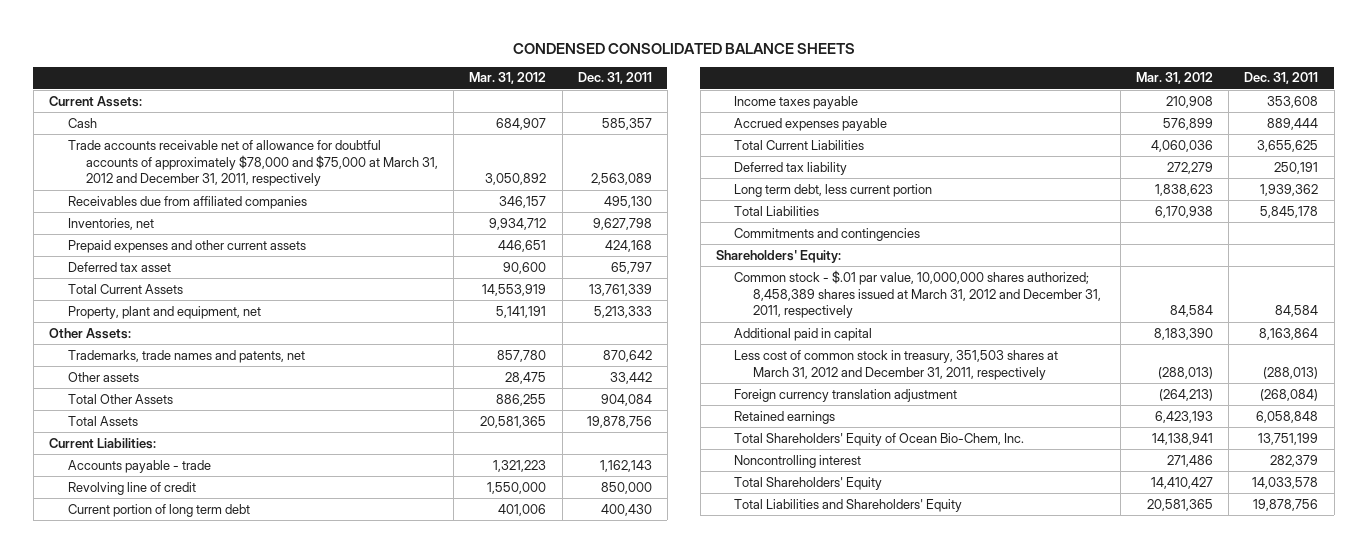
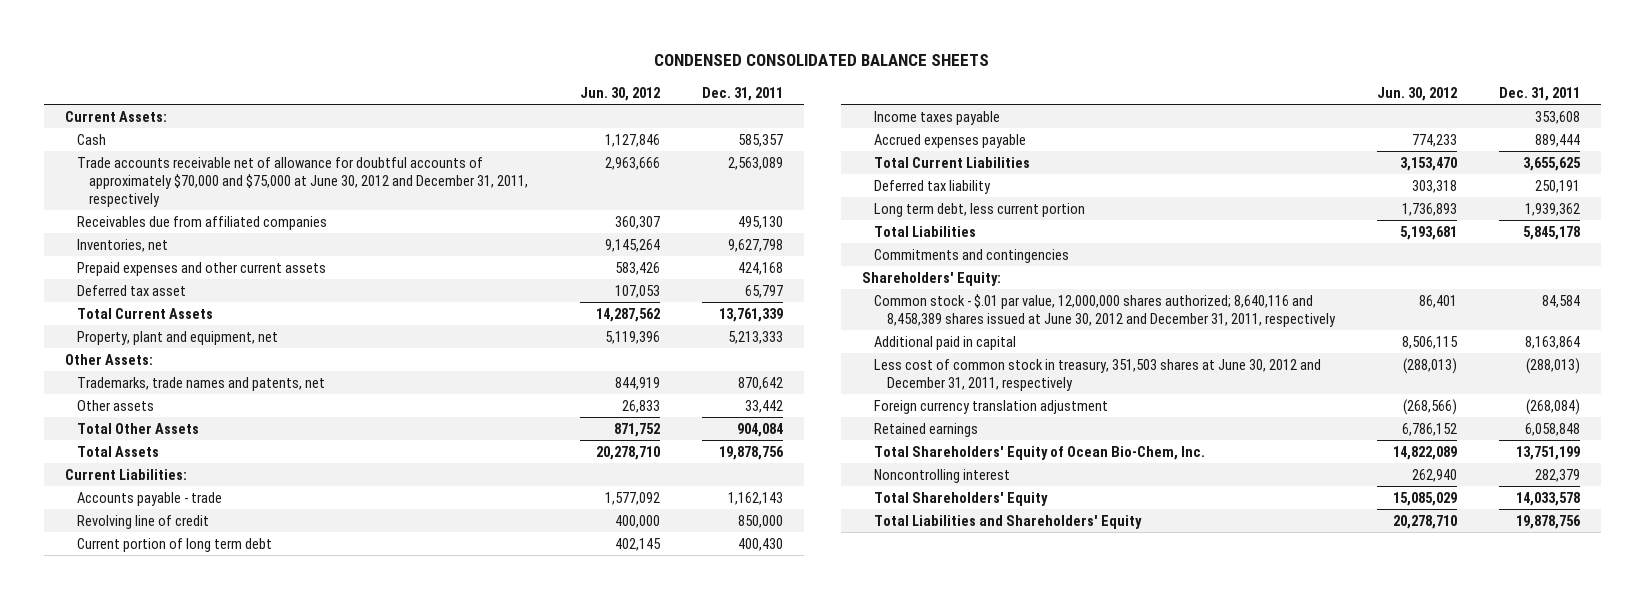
[469,72,547,85] Mar. 31, 2012 -> none
none -> [579,87,660,102] Jun. 30, 2012
[67,139,439,187] Trade accounts receivable net of allowance for doubtful accounts of approximately $78,000 and $75,000 at March 31, 2012 and December 31, 2011, respectively -> [77,156,529,207] Trade accounts receivable net of allowance for doubtful accounts of approximately $70,000 and $75,000 at June 30, 2012 and December 31, 2011, respectively
[734,269,1102,319] Common stock - $.01 par value, 10,000,000 shares authorized; 8,458,389 shares issued at March 31, 2012 and December 31, 2011, respectively -> [874,293,1336,327] Common stock - $.01 par value, 12,000,000 shares authorized; 8,640,116 and 8,458,389 shares issued at June 30, 2012 and December 31, 2011, respectively
[734,349,1059,380] Less cost of common stock in treasury, 351,503 shares at March 31, 2012 and December 31, 2011, respectively -> [874,358,1322,391] Less cost of common stock in treasury, 351,503 shares at June 30, 2012 and December 31, 2011, respectively

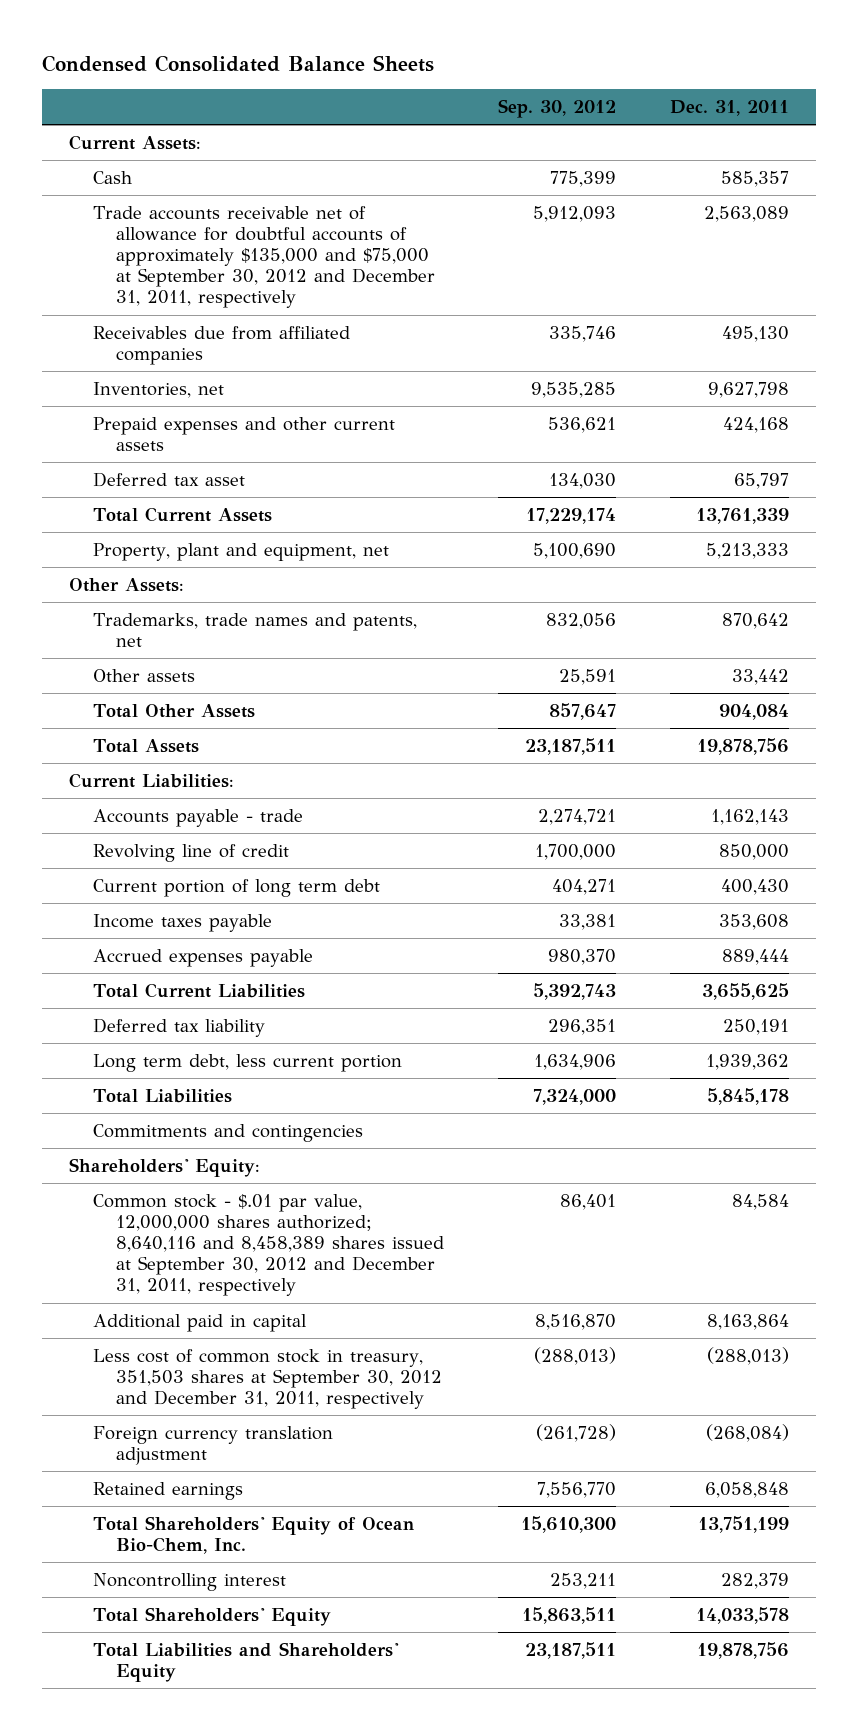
[654,54,990,67] CONDENSED CONSOLIDATED BALANCE SHEETS -> [42,54,435,72] Condensed Consolidated Balance Sheets
[579,87,660,102] Jun. 30, 2012 -> none
none -> [497,99,616,119] Sep. 30, 2012
[77,156,529,207] Trade accounts receivable net of allowance for doubtful accounts of approximately $70,000 and $75,000 at June 30, 2012 and December 31, 2011, respectively -> [92,205,436,309] Trade accounts receivable net of allowance for doubtful accounts of approximately $135,000 and $75,000 at September 30, 2012 and December 31, 2011, respectively
[874,293,1336,327] Common stock - $.01 par value, 12,000,000 shares authorized; 8,640,116 and 8,458,389 shares issued at June 30, 2012 and December 31, 2011, respectively -> [92,1193,445,1297] Common stock - $.01 par value, 12,000,000 shares authorized; 8,640,116 and 8,458,389 shares issued at September 30, 2012 and December 31, 2011, respectively
[874,358,1322,391] Less cost of common stock in treasury, 351,503 shares at June 30, 2012 and December 31, 2011, respectively -> [92,1348,443,1410] Less cost of common stock in treasury, 351,503 shares at September 30, 2012 and December 31, 2011, respectively

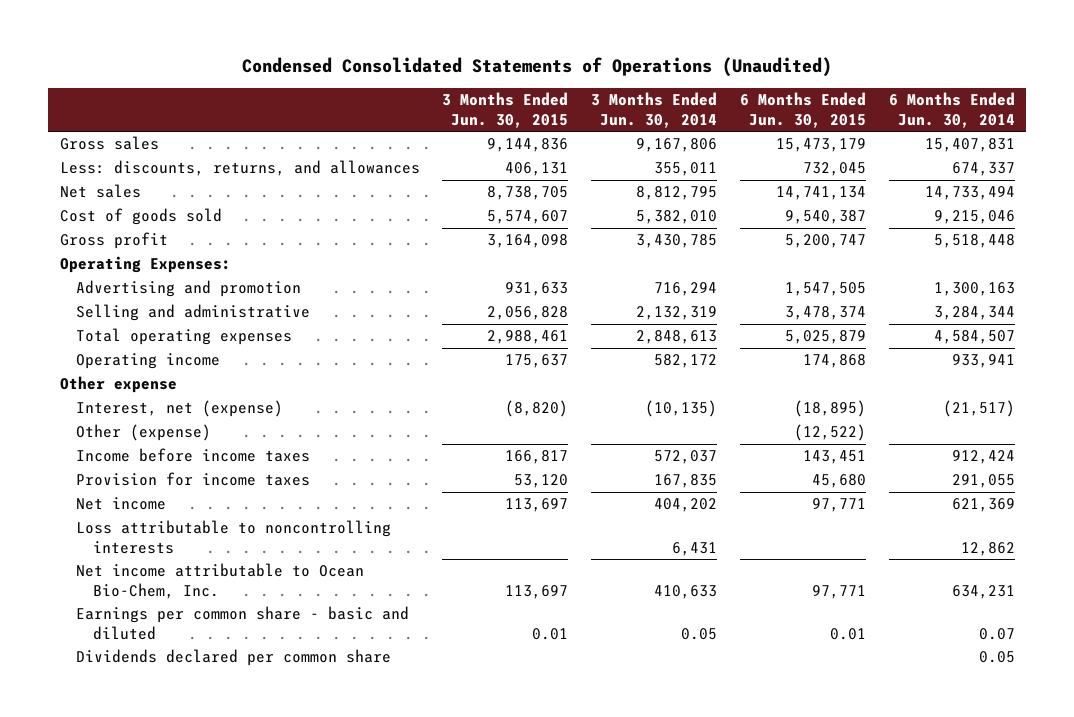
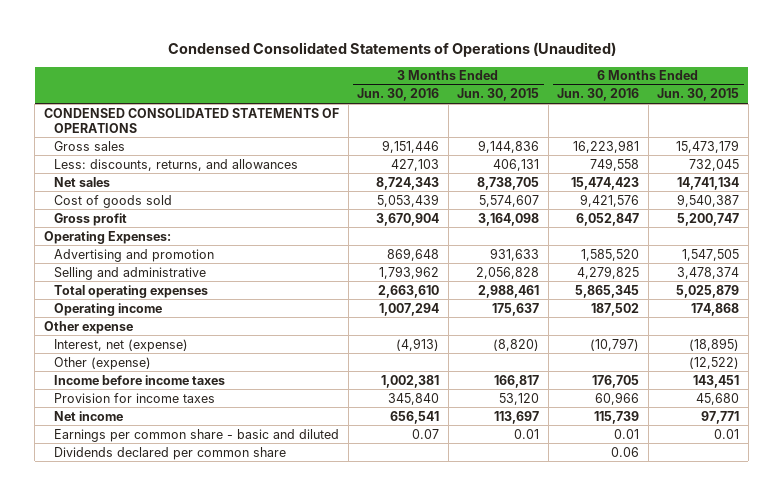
[591,92,718,128] 3 Months Ended Jun. 30, 2014 -> none
[888,92,1015,128] 6 Months Ended Jun. 30, 2014 -> none
none -> [357,88,440,102] Jun. 30, 2016
none -> [557,88,640,102] Jun. 30, 2016
none -> [43,107,339,133] CONDENSED CONSOLIDATED STATEMENTS OF OPERATIONS
[76,520,392,554] Loss attributable to noncontrolling interests -> none
[76,563,365,599] Net income attributable to Ocean Bio-Chem, Inc. -> none

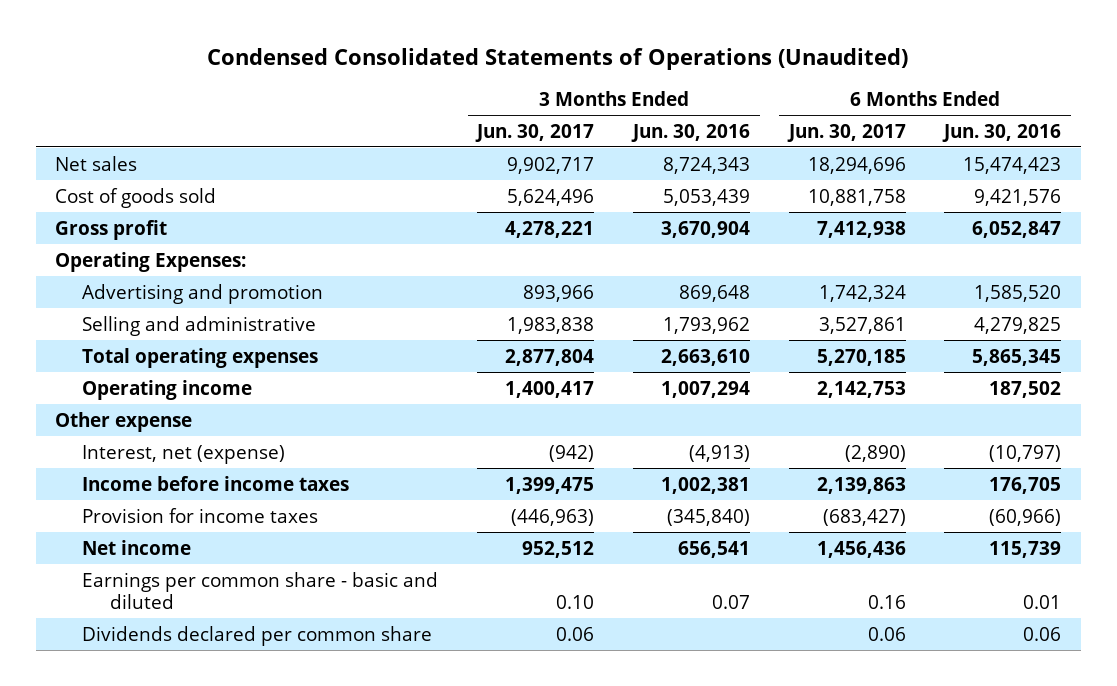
[457,88,540,102] Jun. 30, 2015 -> none
[657,88,740,102] Jun. 30, 2015 -> none
none -> [475,123,595,142] Jun. 30, 2017
none -> [786,123,906,142] Jun. 30, 2017
[43,107,339,133] CONDENSED CONSOLIDATED STATEMENTS OF OPERATIONS -> none
[54,140,126,151] Gross sales -> none
[54,158,299,171] Less: discounts, returns, and allowances -> none
[54,356,152,370] Other (expense) -> none
[388,392,440,405] 345,840 -> [666,508,750,526] (345,840)
[595,391,640,405] 60,966 -> [989,508,1062,526] (60,966)

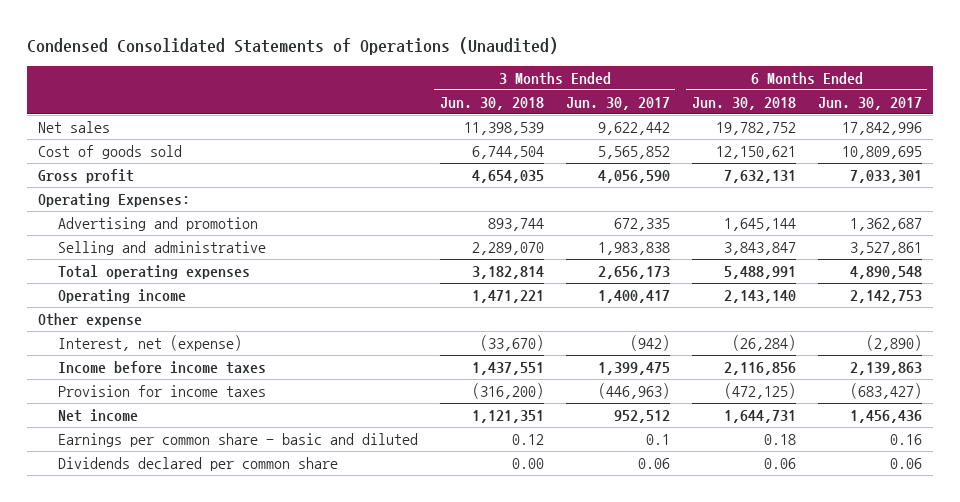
[630,123,750,142] Jun. 30, 2016 -> none
[942,123,1062,142] Jun. 30, 2016 -> none
none -> [439,96,544,110] Jun. 30, 2018
none -> [691,96,796,110] Jun. 30, 2018
[507,156,595,174] 9,902,717 -> [597,121,670,135] 9,622,442
[807,156,906,174] 18,294,696 -> [841,121,922,135] 17,842,996
[507,188,595,206] 5,624,496 -> [597,145,670,159] 5,565,852
[807,188,906,206] 10,881,758 -> [841,145,922,159] 10,809,695
[505,220,595,238] 4,278,221 -> [597,169,670,183] 4,056,590
[816,220,906,238] 7,412,938 -> [849,169,922,183] 7,033,301
[523,284,595,302] 893,966 -> [613,217,670,231] 672,335
[818,284,906,302] 1,742,324 -> [849,217,922,231] 1,362,687
[505,348,595,366] 2,877,804 -> [597,265,670,279] 2,656,173
[816,348,906,366] 5,270,185 -> [849,265,922,279] 4,890,548
[556,595,595,610] 0.10 -> [645,433,670,445] 0.1

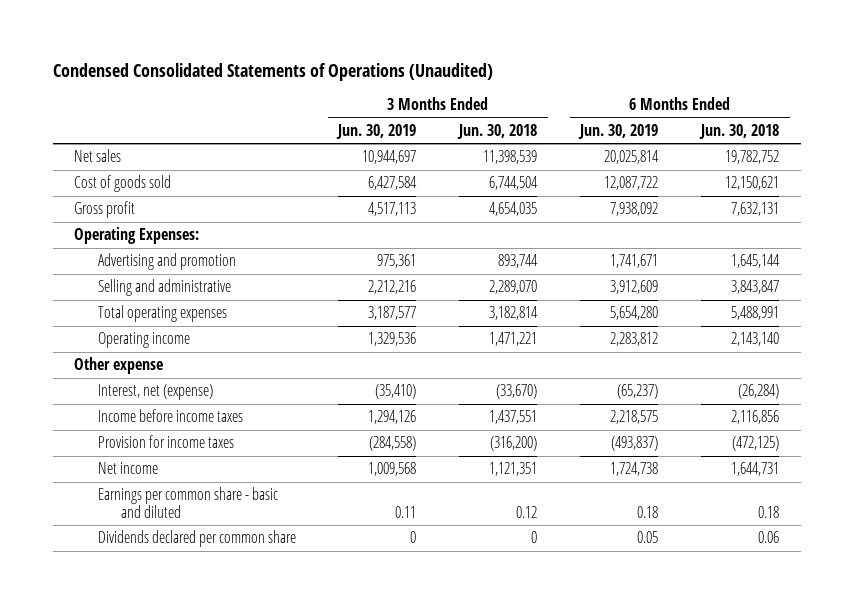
[565,96,670,110] Jun. 30, 2017 -> none
[817,96,922,110] Jun. 30, 2017 -> none
none -> [336,123,417,139] Jun. 30, 2019
none -> [578,123,659,139] Jun. 30, 2019
[511,457,544,469] 0.00 -> [531,531,538,544] 0

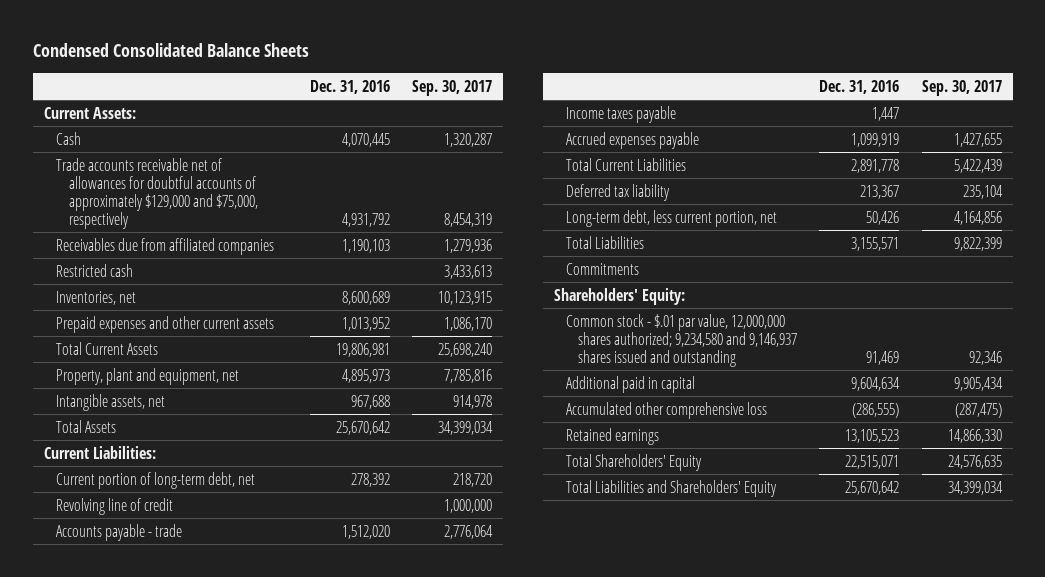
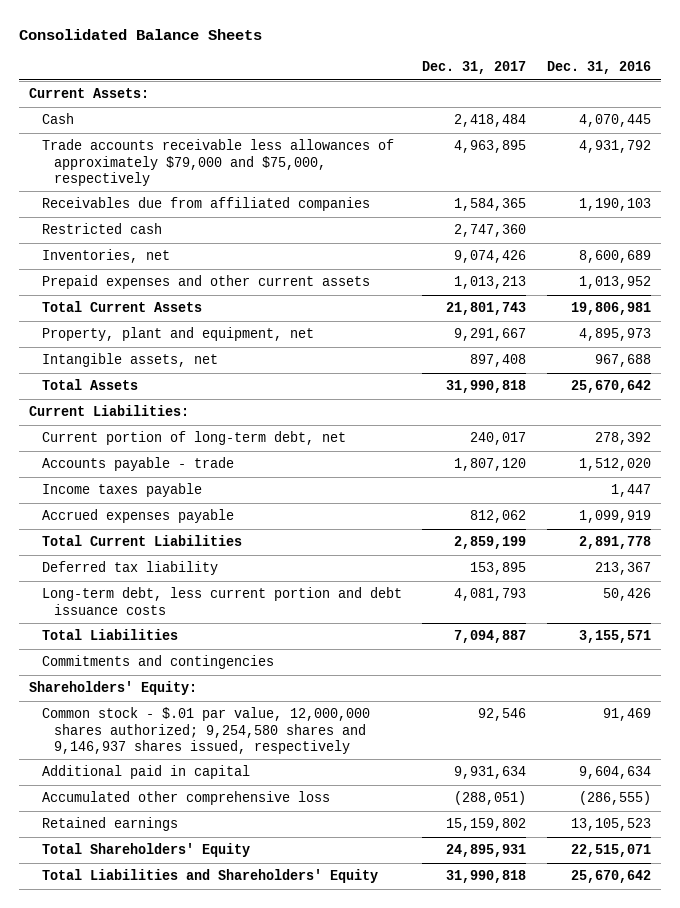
[32,43,309,58] Condensed Consolidated Balance Sheets -> [19,29,263,41] Consolidated Balance Sheets
[411,79,492,96] Sep. 30, 2017 -> none
none -> [422,61,527,75] Dec. 31, 2017
[56,157,258,230] Trade accounts receivable net of allowances for doubtful accounts of approximately $129,000 and $75,000, respectively -> [41,139,394,186] Trade accounts receivable less allowances of approximately $79,000 and $75,000, respectively
[56,497,174,515] Revolving line of credit -> none
[565,209,777,227] Long-term debt, less current portion, net -> [41,587,402,615] Long-term debt, less current portion and debt issuance costs
[565,262,639,275] Commitments -> [41,655,274,670] Commitments and contingencies
[565,313,798,367] Common stock - $.01 par value, 12,000,000 shares authorized; 9,234,580 and 9,146,937 shares issued and outstanding -> [41,707,370,754] Common stock - $.01 par value, 12,000,000 shares authorized; 9,254,580 shares and 9,146,937 shares issued, respectively

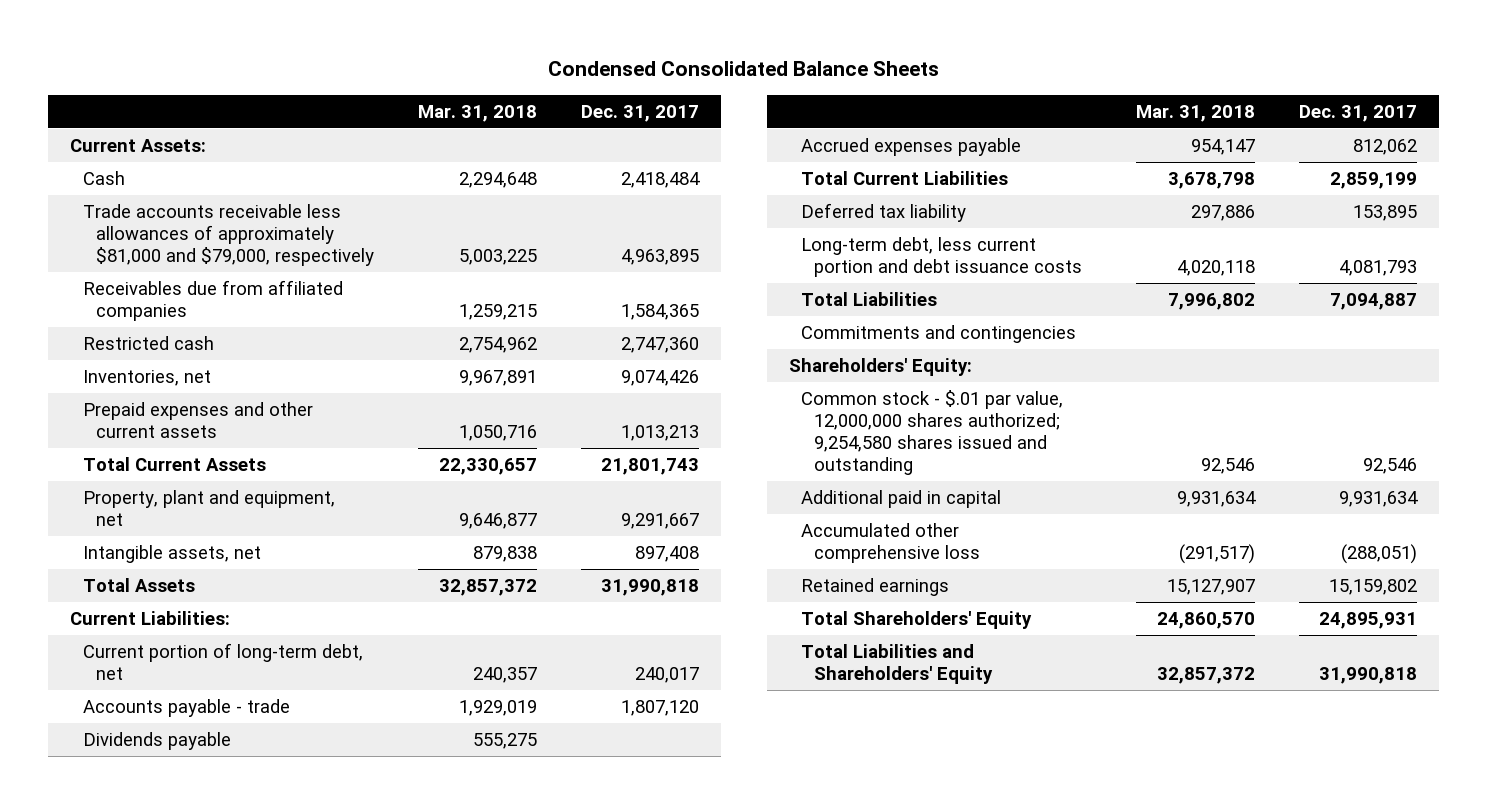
[19,29,263,41] Consolidated Balance Sheets -> [547,61,939,77] Condensed Consolidated Balance Sheets
[546,61,651,75] Dec. 31, 2016 -> none
none -> [417,104,537,122] Mar. 31, 2018
[41,139,394,186] Trade accounts receivable less allowances of approximately $79,000 and $75,000, respectively -> [82,204,374,267] Trade accounts receivable less allowances of approximately $81,000 and $79,000, respectively
[41,483,202,498] Income taxes payable -> none
none -> [82,732,231,751] Dividends payable
[41,707,370,754] Common stock - $.01 par value, 12,000,000 shares authorized; 9,254,580 shares and 9,146,937 shares issued, respectively -> [801,390,1064,476] Common stock - $.01 par value, 12,000,000 shares authorized; 9,254,580 shares issued and outstanding

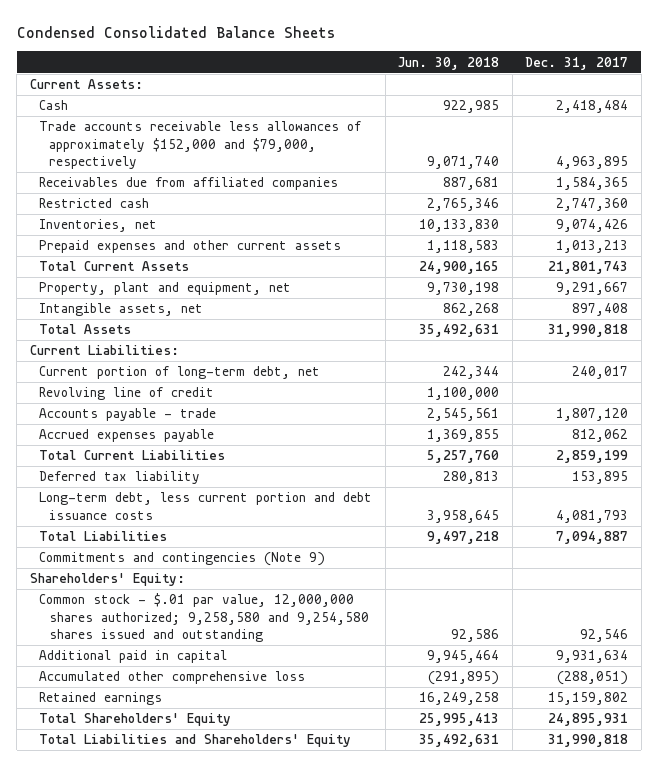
[417,104,537,122] Mar. 31, 2018 -> none
none -> [398,56,500,70] Jun. 30, 2018
[82,204,374,267] Trade accounts receivable less allowances of approximately $81,000 and $79,000, respectively -> [39,121,362,170] Trade accounts receivable less allowances of approximately $152,000 and $79,000, respectively
none -> [39,387,215,401] Revolving line of credit
[82,732,231,751] Dividends payable -> none
[801,325,1077,344] Commitments and contingencies -> [39,552,326,567] Commitments and contingencies (Note 9)
[801,390,1064,476] Common stock - $.01 par value, 12,000,000 shares authorized; 9,254,580 shares issued and outstanding -> [39,593,369,643] Common stock - $.01 par value, 12,000,000 shares authorized; 9,258,580 and 9,254,580 shares issued and outstanding

